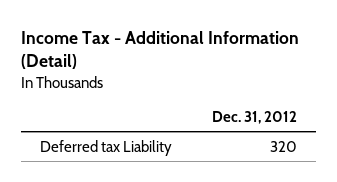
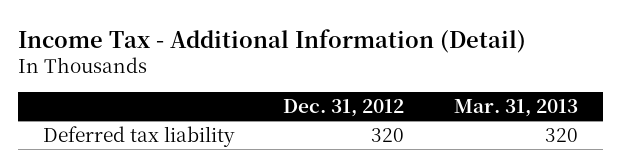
none -> [454,99,579,118] Mar. 31, 2013
[40,139,173,156] Deferred tax Liability -> [42,126,235,148] Deferred tax liability

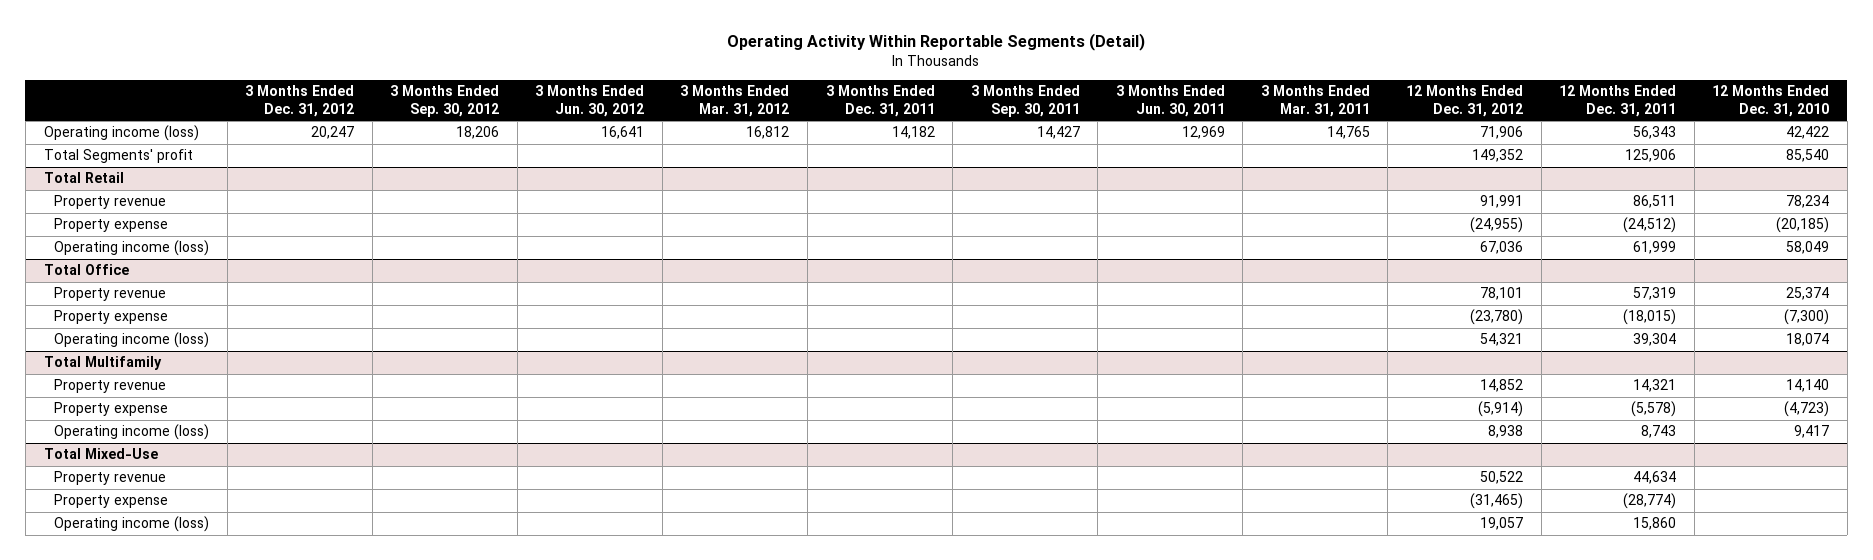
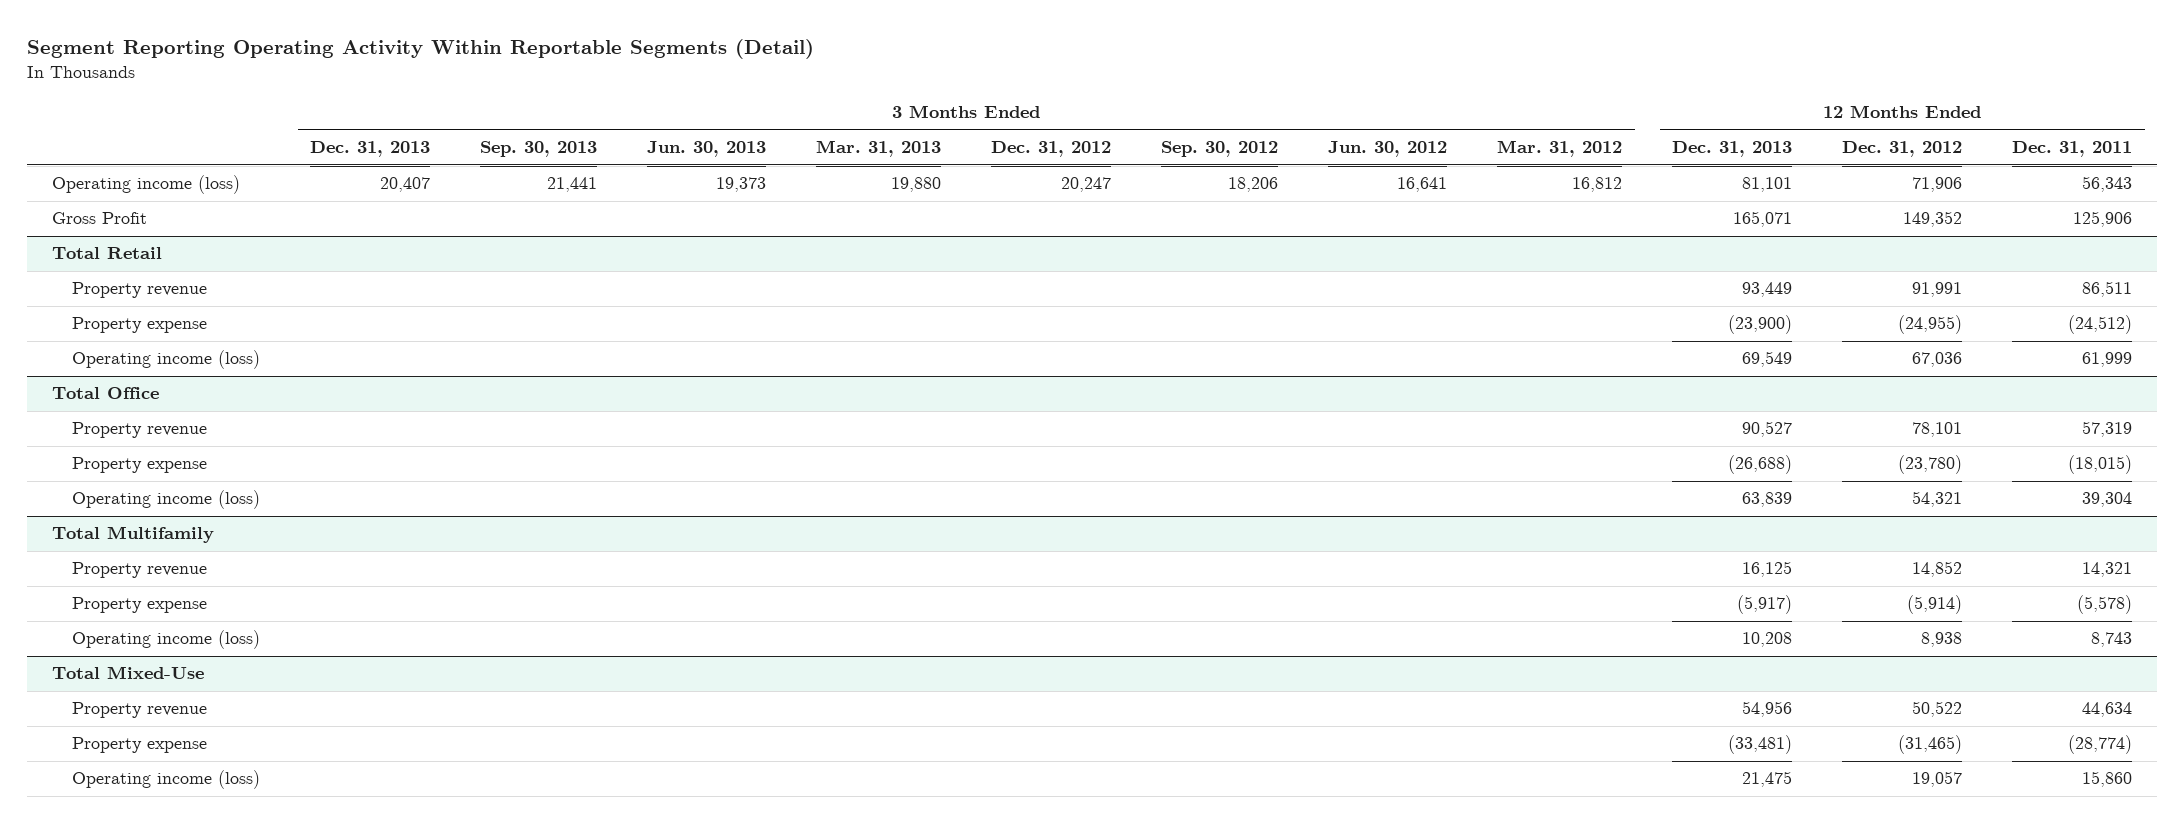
[727,32,1146,51] Operating Activity Within Reportable Segments (Detail) -> [27,39,815,60] Segment Reporting Operating Activity Within Reportable Segments (Detail)
[825,84,935,117] 3 Months Ended Dec. 31, 2011 -> none
[970,84,1080,117] 3 Months Ended Sep. 30, 2011 -> none
[1115,84,1225,117] 3 Months Ended Jun. 30, 2011 -> none
[1260,84,1370,117] 3 Months Ended Mar. 31, 2011 -> none
[1712,84,1830,117] 12 Months Ended Dec. 31, 2010 -> none
none -> [310,141,431,158] Dec. 31, 2013
none -> [480,141,598,158] Sep. 30, 2013
none -> [647,141,767,158] Jun. 30, 2013
none -> [816,140,942,158] Mar. 31, 2013
none -> [1672,141,1793,158] Dec. 31, 2013
[43,149,193,164] Total Segments' profit -> [52,212,148,225] Gross Profit

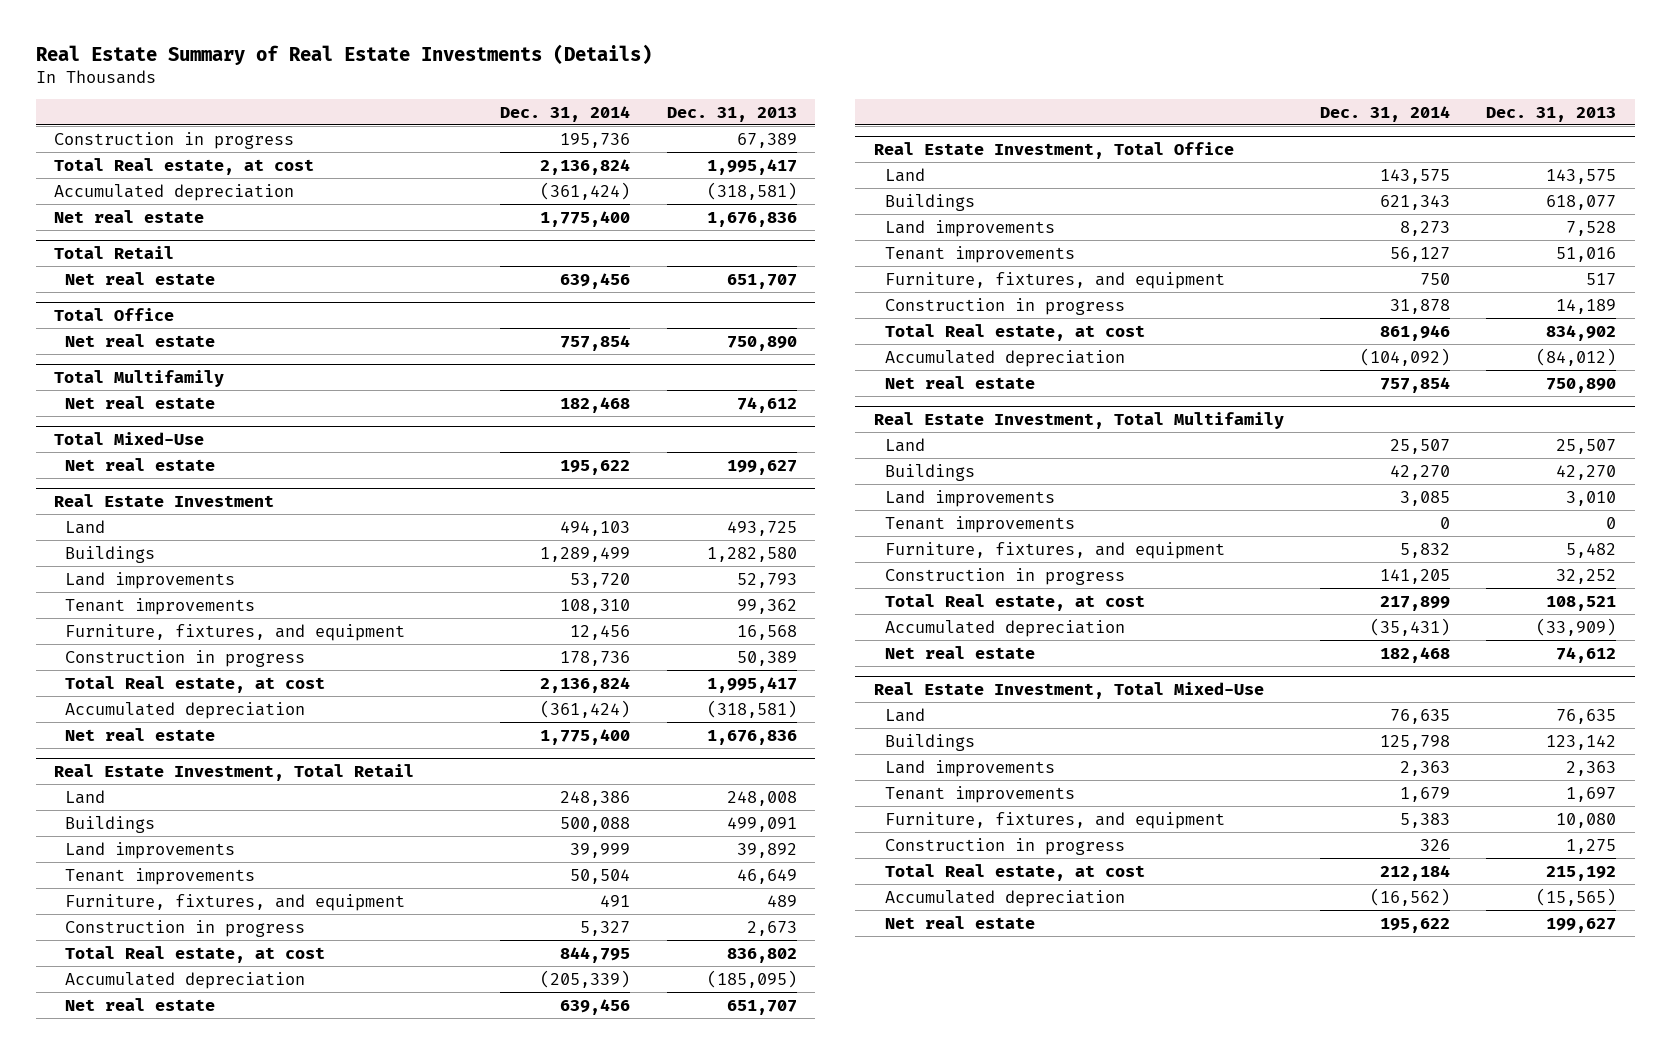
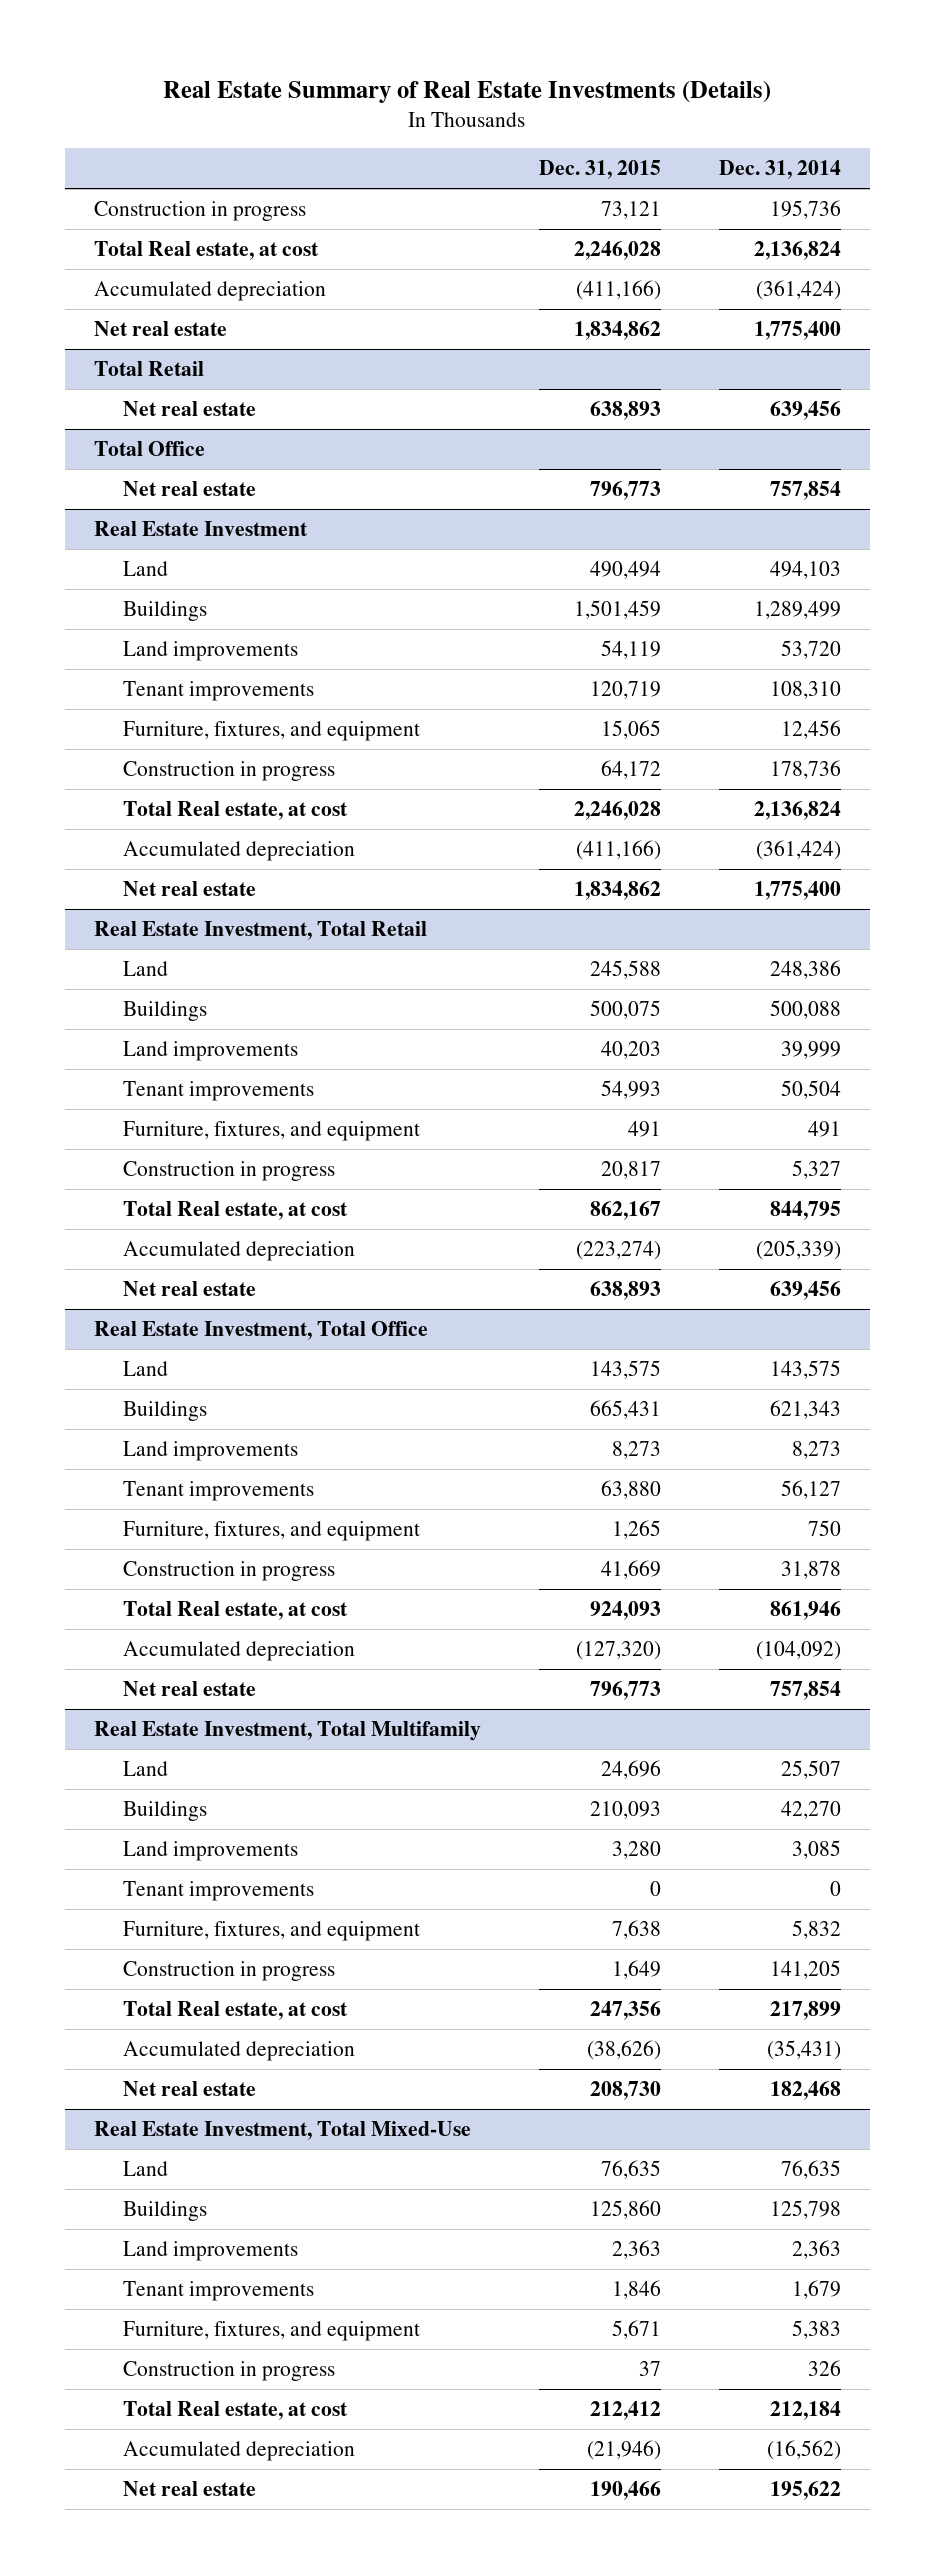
[666,106,797,122] Dec. 31, 2013 -> none
none -> [538,160,661,180] Dec. 31, 2015
[53,369,224,387] Total Multifamily -> none
[65,395,216,409] Net real estate -> none
[53,431,204,445] Total Mixed-Use -> none
[65,457,216,471] Net real estate -> none

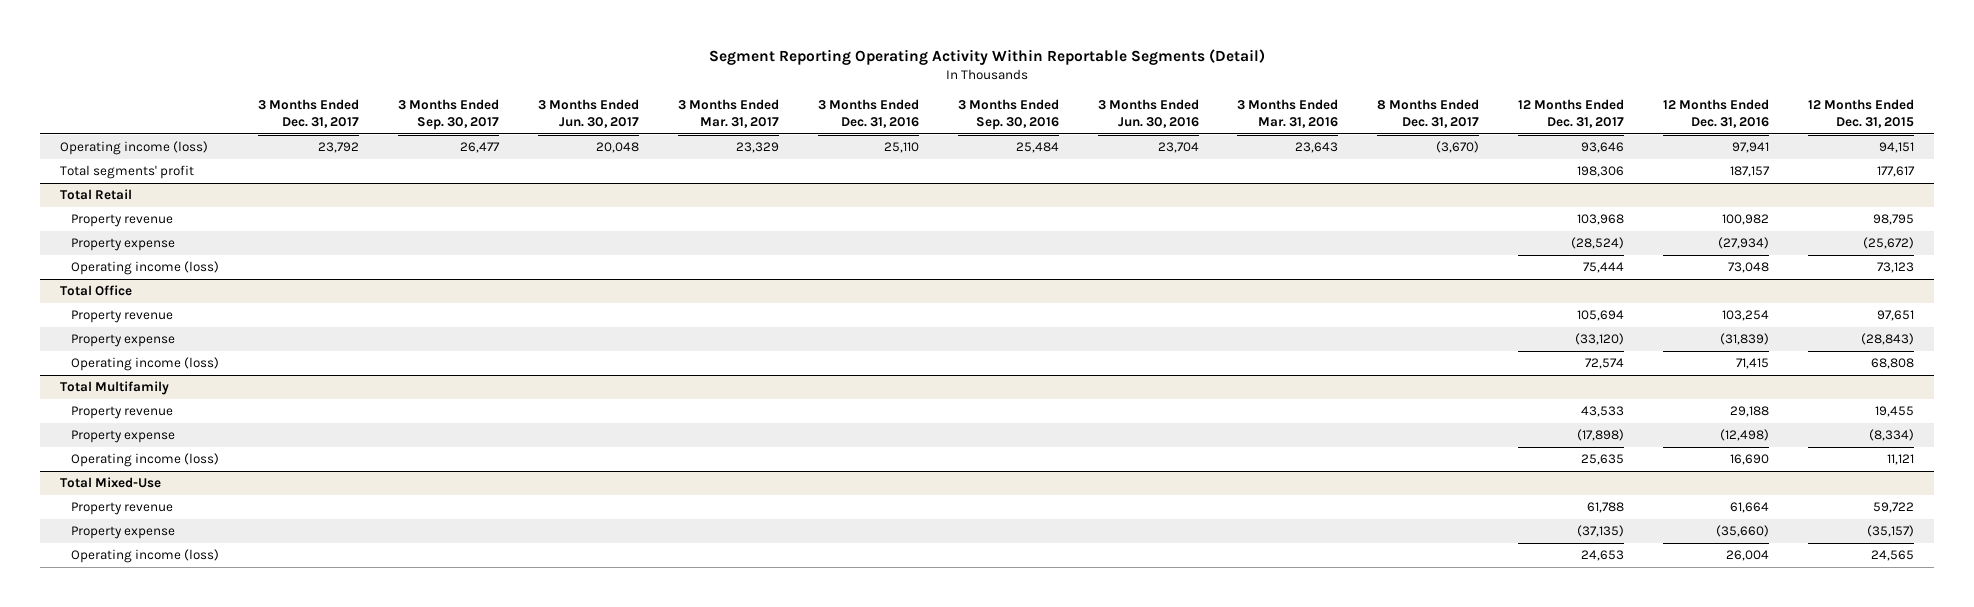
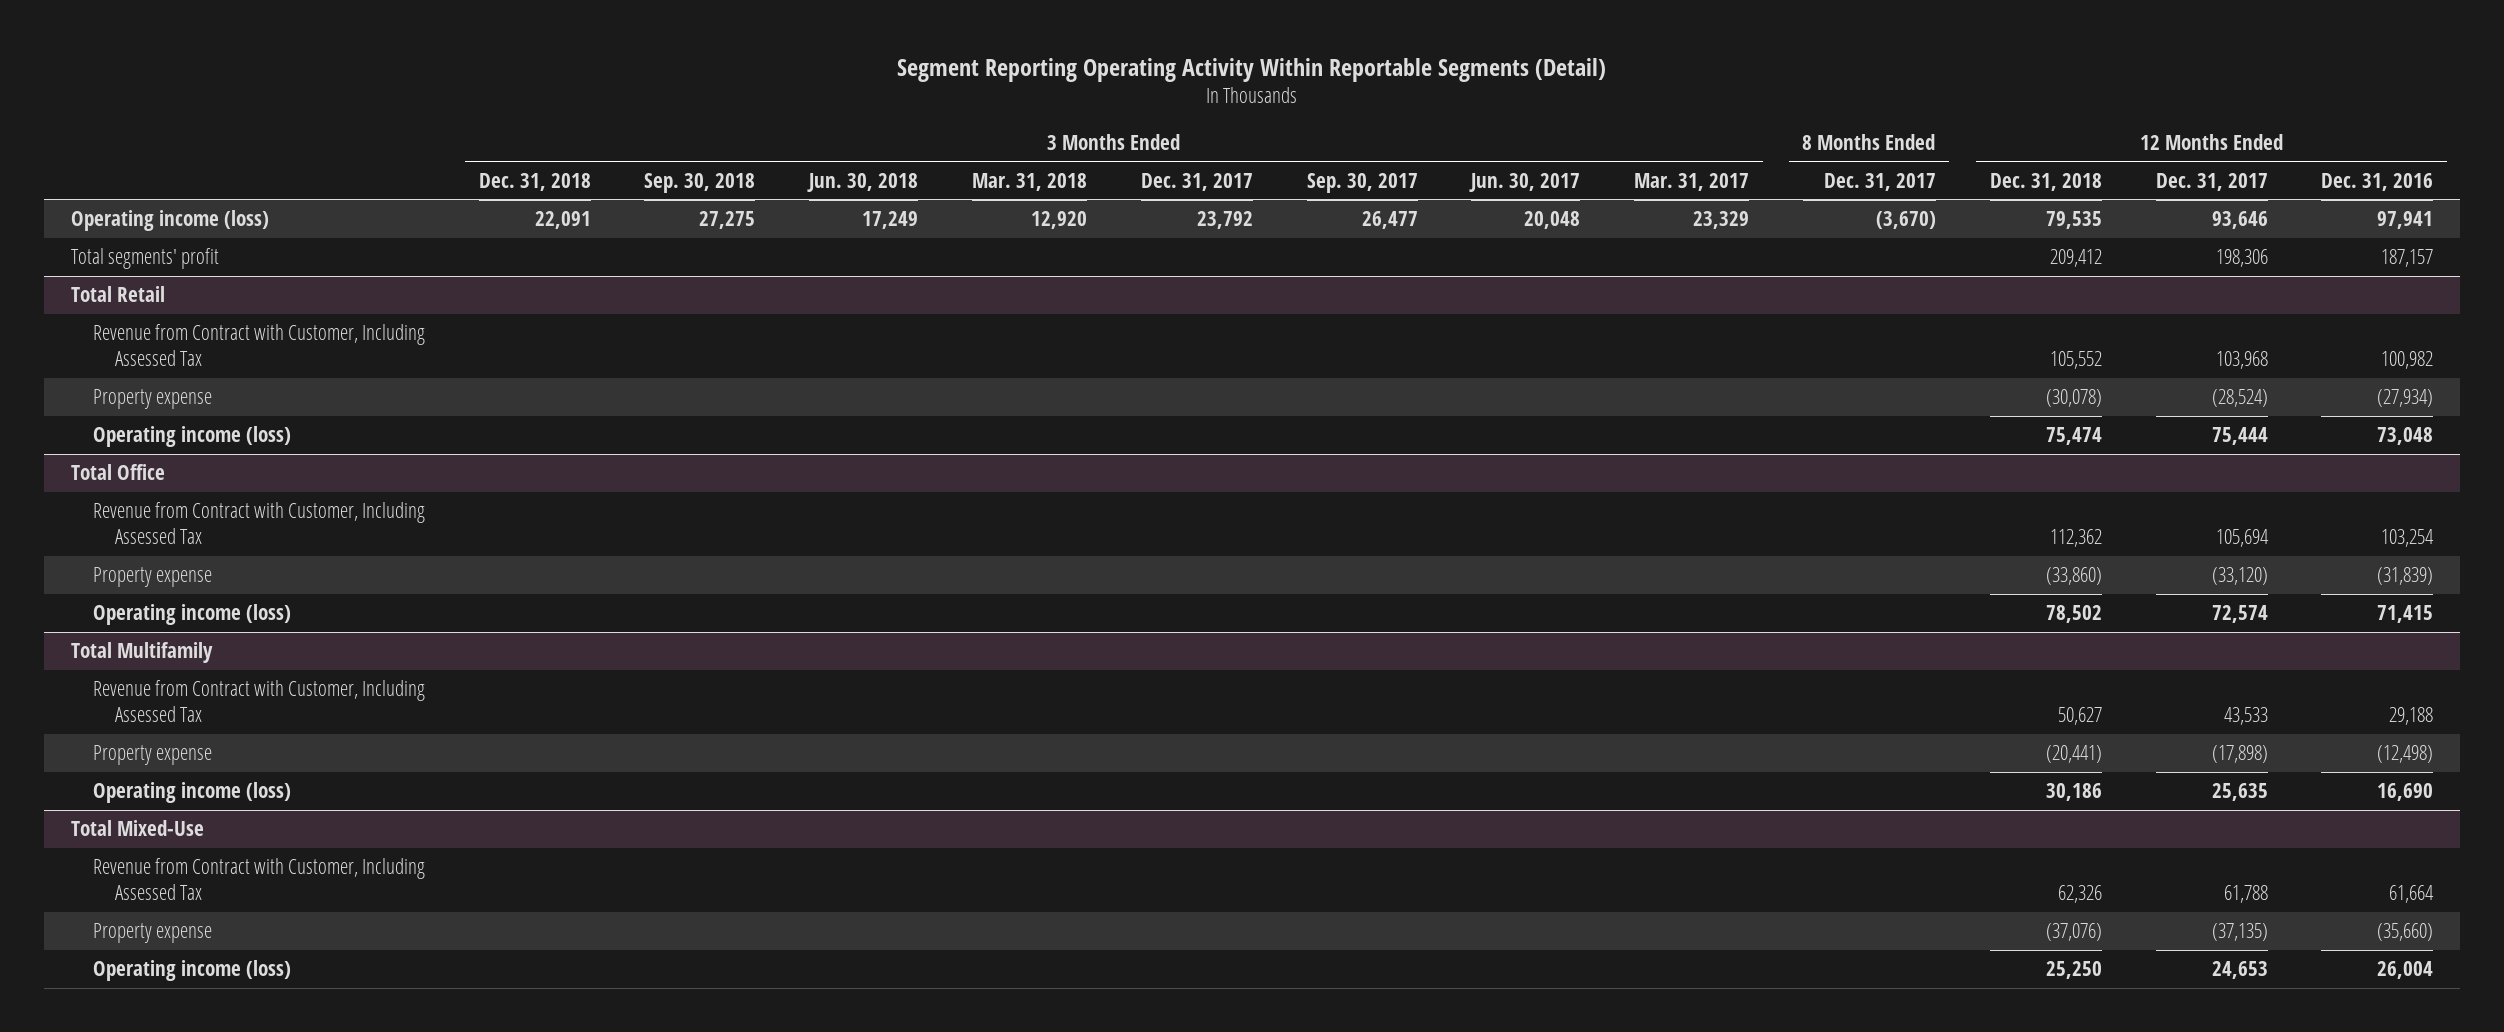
[817,98,919,129] 3 Months Ended Dec. 31, 2016 -> none
[957,98,1059,131] 3 Months Ended Sep. 30, 2016 -> none
[1097,98,1199,129] 3 Months Ended Jun. 30, 2016 -> none
[1237,98,1339,129] 3 Months Ended Mar. 31, 2016 -> none
[1808,98,1915,129] 12 Months Ended Dec. 31, 2015 -> none
none -> [478,172,591,191] Dec. 31, 2018
none -> [644,172,756,193] Sep. 30, 2018
none -> [807,172,919,192] Jun. 30, 2018
none -> [971,172,1087,191] Mar. 31, 2018
none -> [1989,172,2102,191] Dec. 31, 2018
[71,214,174,228] Property revenue -> [92,324,425,367] Revenue from Contract with Customer, Including Assessed Tax
[71,310,174,324] Property revenue -> [92,502,425,545] Revenue from Contract with Customer, Including Assessed Tax
[71,406,174,420] Property revenue -> [92,680,425,723] Revenue from Contract with Customer, Including Assessed Tax
[71,502,174,516] Property revenue -> [92,858,425,901] Revenue from Contract with Customer, Including Assessed Tax

